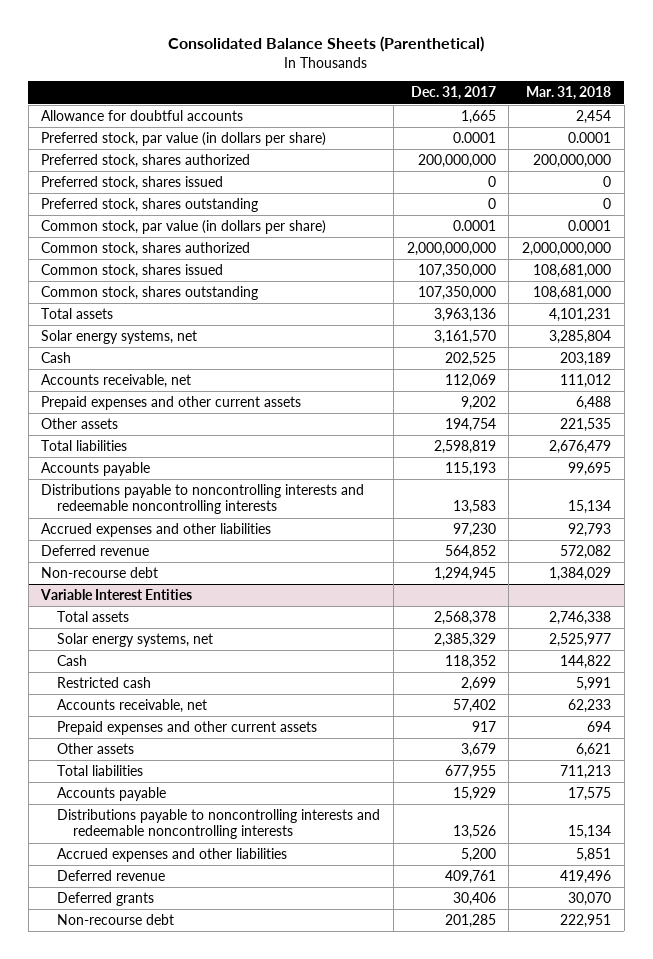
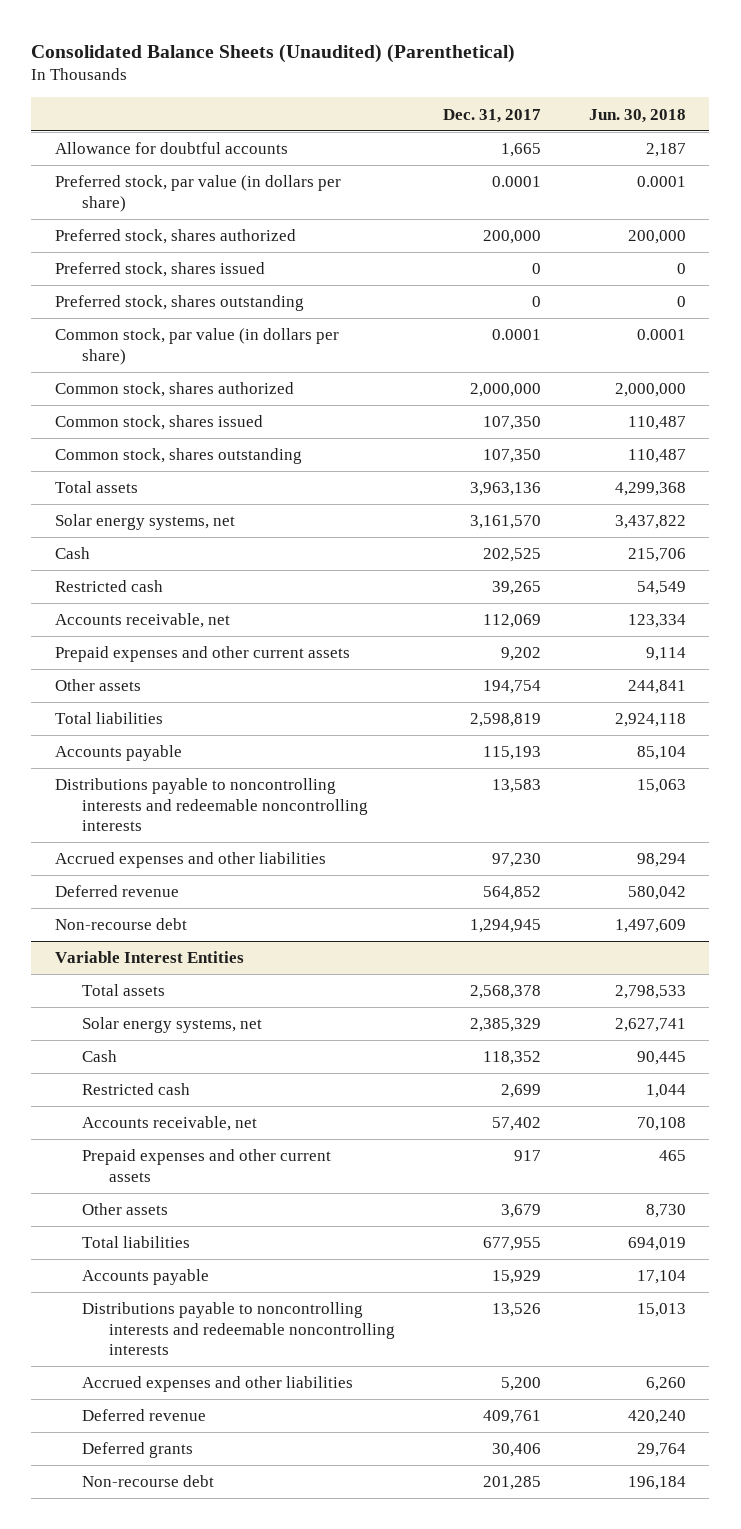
[168,36,485,53] Consolidated Balance Sheets (Parenthetical) -> [31,43,516,63] Consolidated Balance Sheets (Unaudited) (Parenthetical)
[526,86,612,101] Mar. 31, 2018 -> none
none -> [588,108,686,123] Jun. 30, 2018
[417,154,496,169] 200,000,000 -> [482,230,541,245] 200,000
[406,242,496,257] 2,000,000,000 -> [469,383,541,398] 2,000,000
[417,264,496,279] 107,350,000 -> [482,416,541,431] 107,350
[417,286,496,301] 107,350,000 -> [482,449,541,464] 107,350
none -> [55,580,164,593] Restricted cash

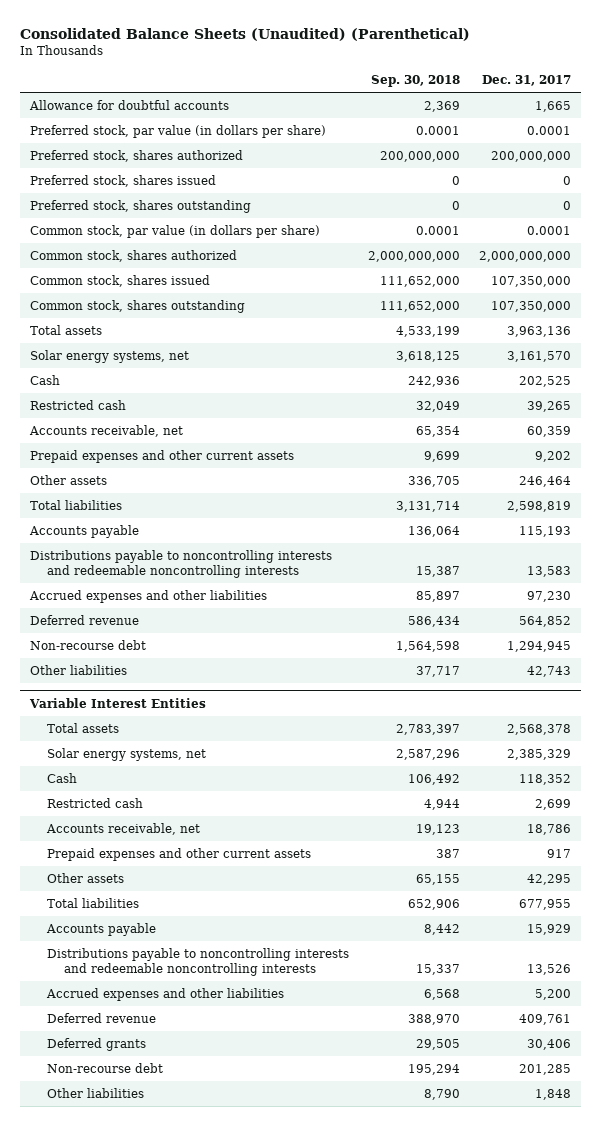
[588,108,686,123] Jun. 30, 2018 -> none
none -> [370,75,460,88] Sep. 30, 2018
[482,230,541,245] 200,000 -> [491,150,572,162] 200,000,000
[469,383,541,398] 2,000,000 -> [479,250,572,262] 2,000,000,000
[482,416,541,431] 107,350 -> [491,275,572,287] 107,350,000
[482,449,541,464] 107,350 -> [491,300,572,312] 107,350,000
[482,614,541,629] 112,069 -> [527,425,572,437] 60,359
[482,680,541,695] 194,754 -> [519,475,572,487] 246,464
none -> [29,664,127,675] Other liabilities
[491,1117,541,1132] 57,402 -> [527,823,572,835] 18,786
[500,1204,541,1219] 3,679 -> [527,873,572,885] 42,295
none -> [46,1087,144,1098] Other liabilities

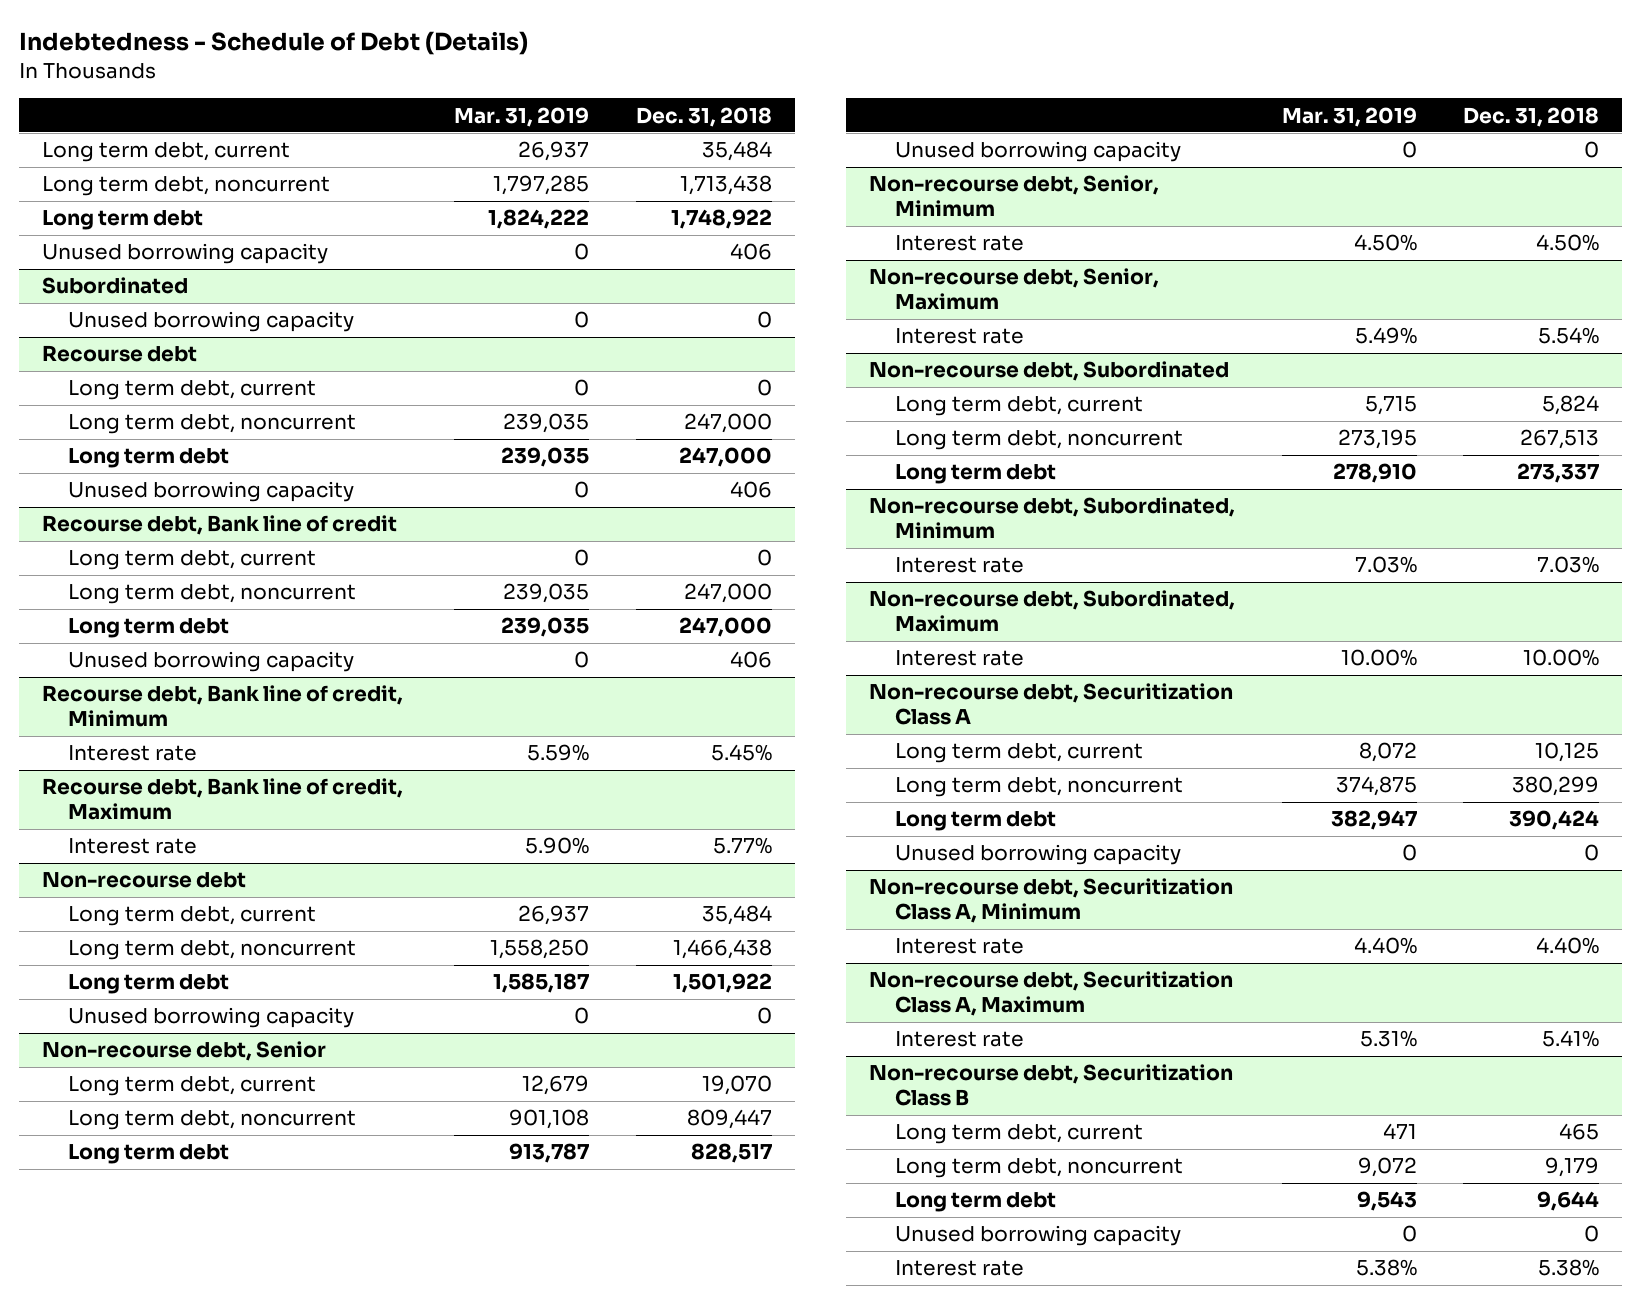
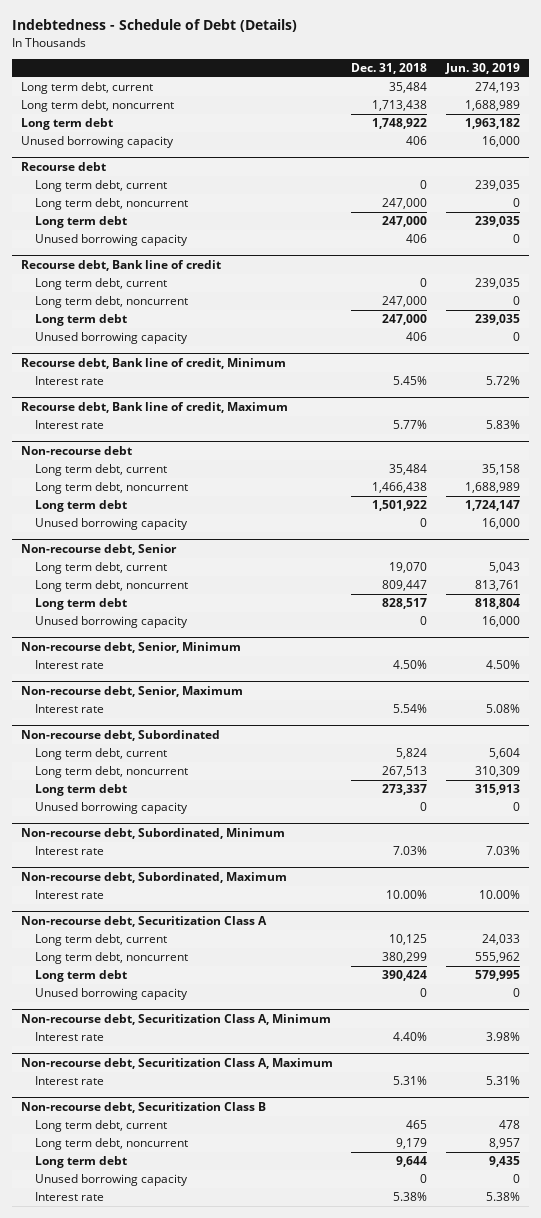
[454,106,590,127] Mar. 31, 2019 -> none
none -> [444,63,520,75] Jun. 30, 2019
[41,277,188,295] Subordinated -> none
[67,311,354,333] Unused borrowing capacity -> none
none -> [35,802,189,815] Unused borrowing capacity
[1542,1030,1600,1048] 5.41% -> [393,1076,428,1086] 5.31%

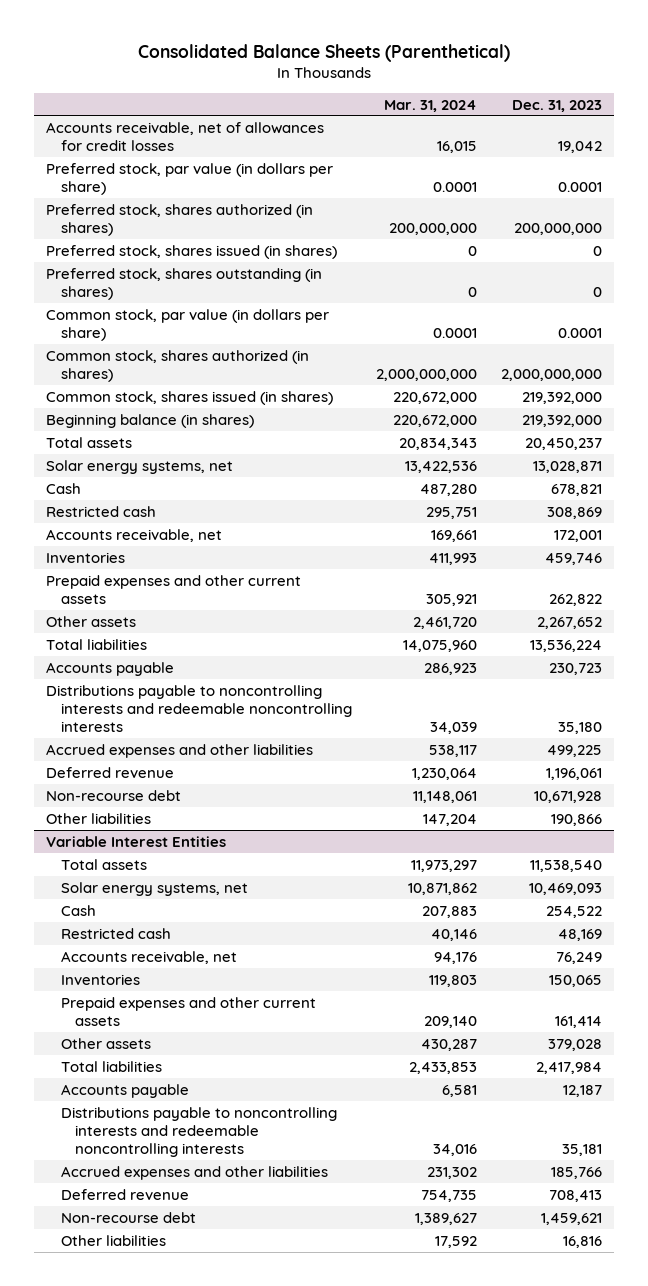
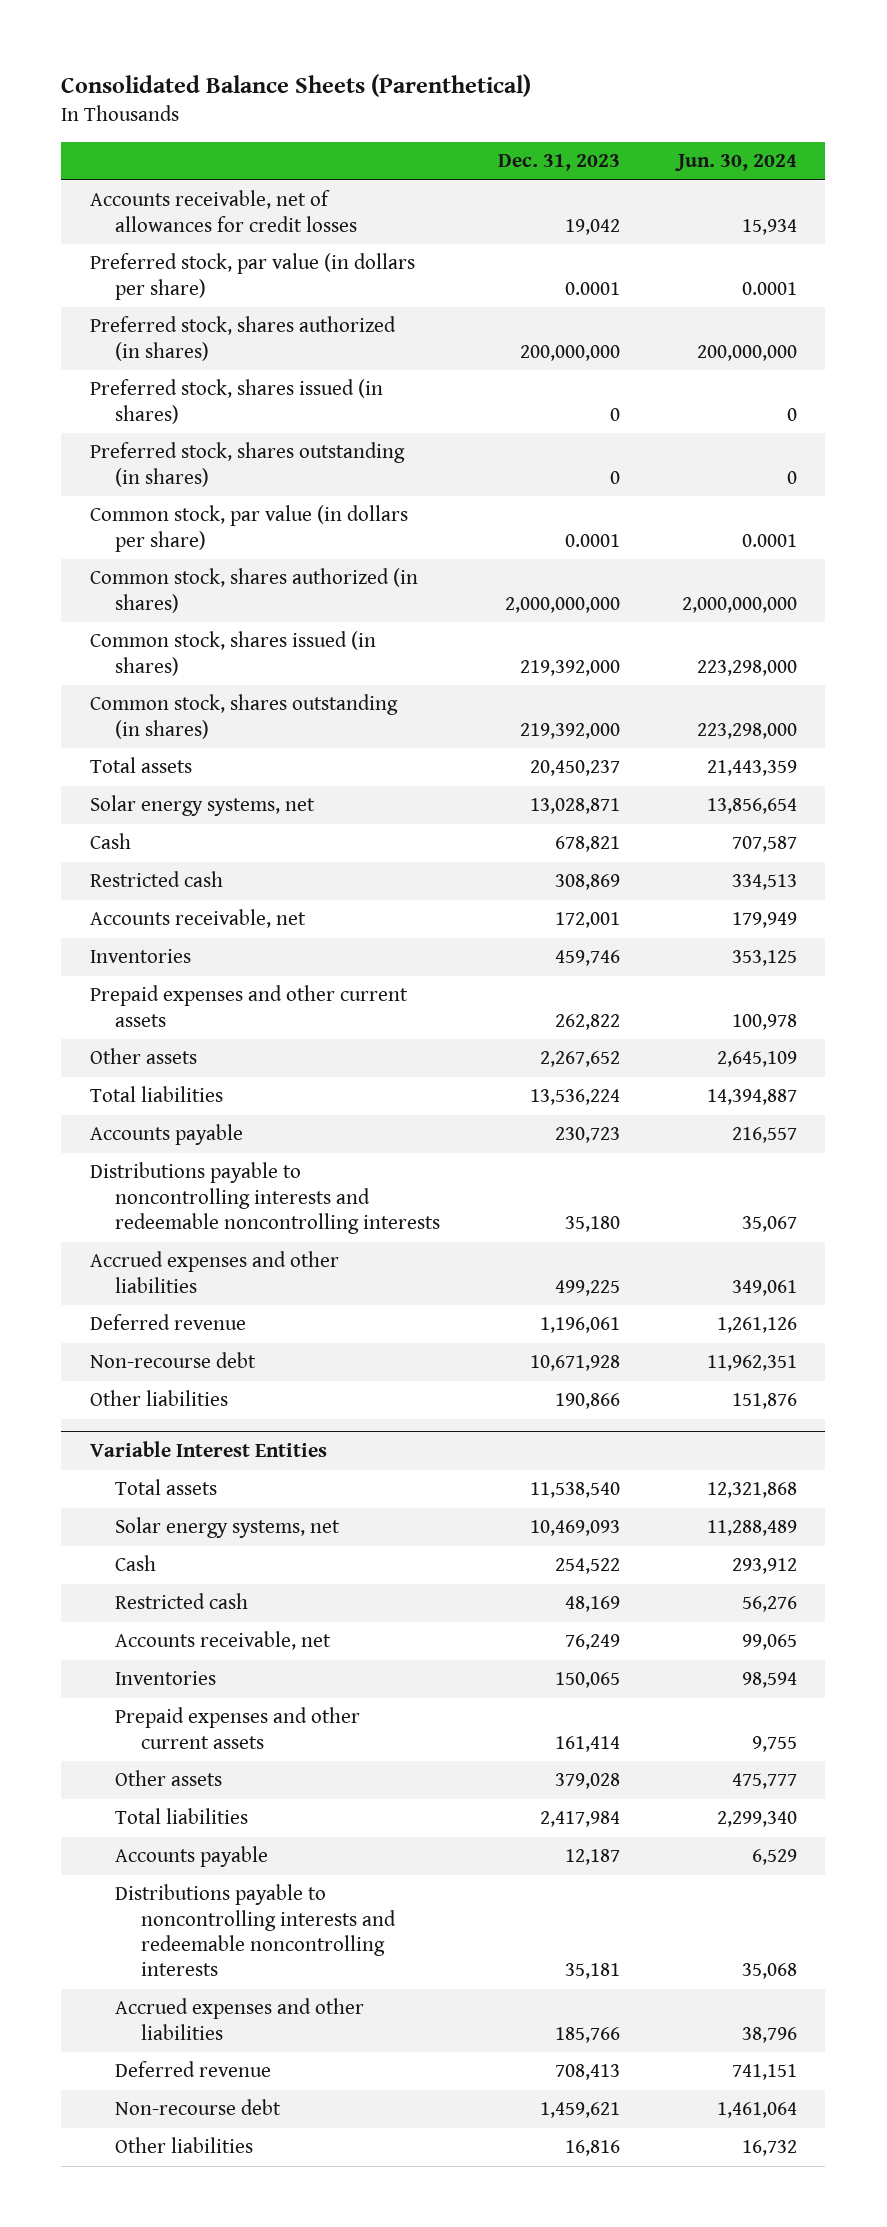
[383,99,477,112] Mar. 31, 2024 -> none
none -> [674,154,797,172] Jun. 30, 2024
[46,413,255,428] Beginning balance (in shares) -> [90,694,399,739] Common stock, shares outstanding (in shares)

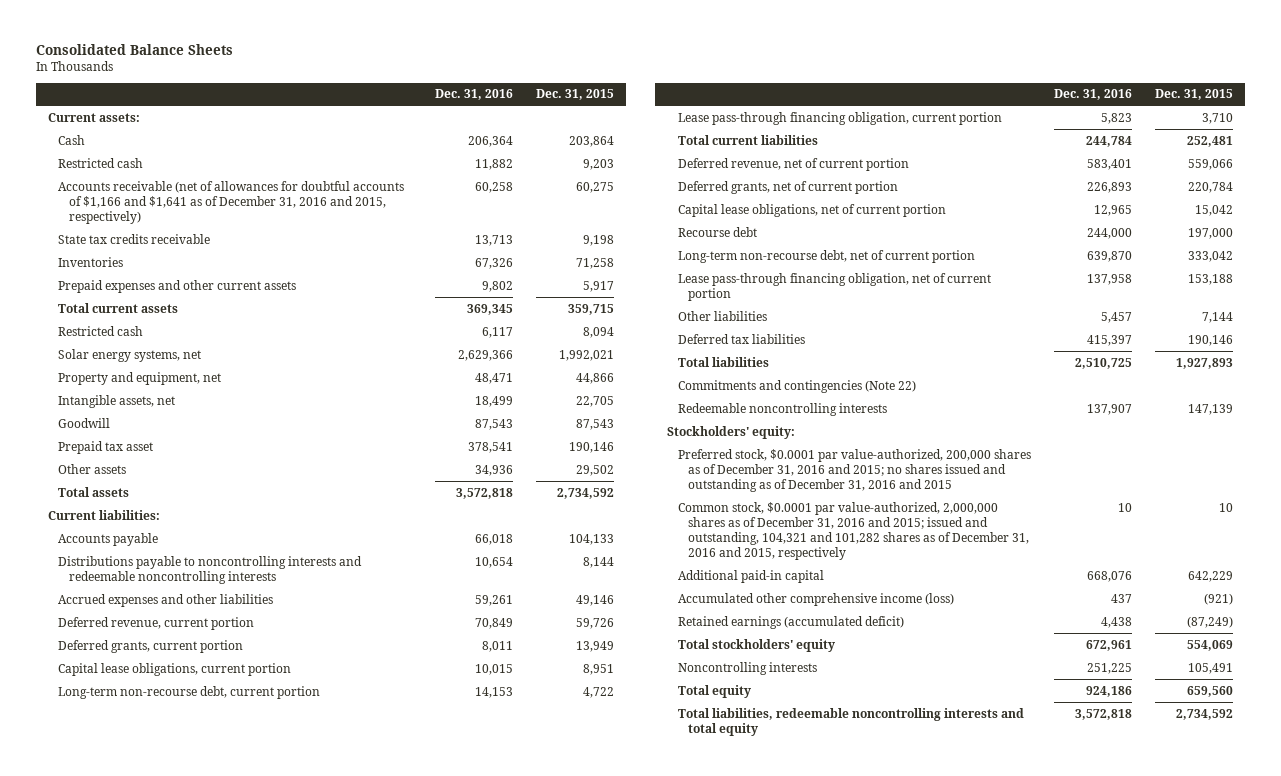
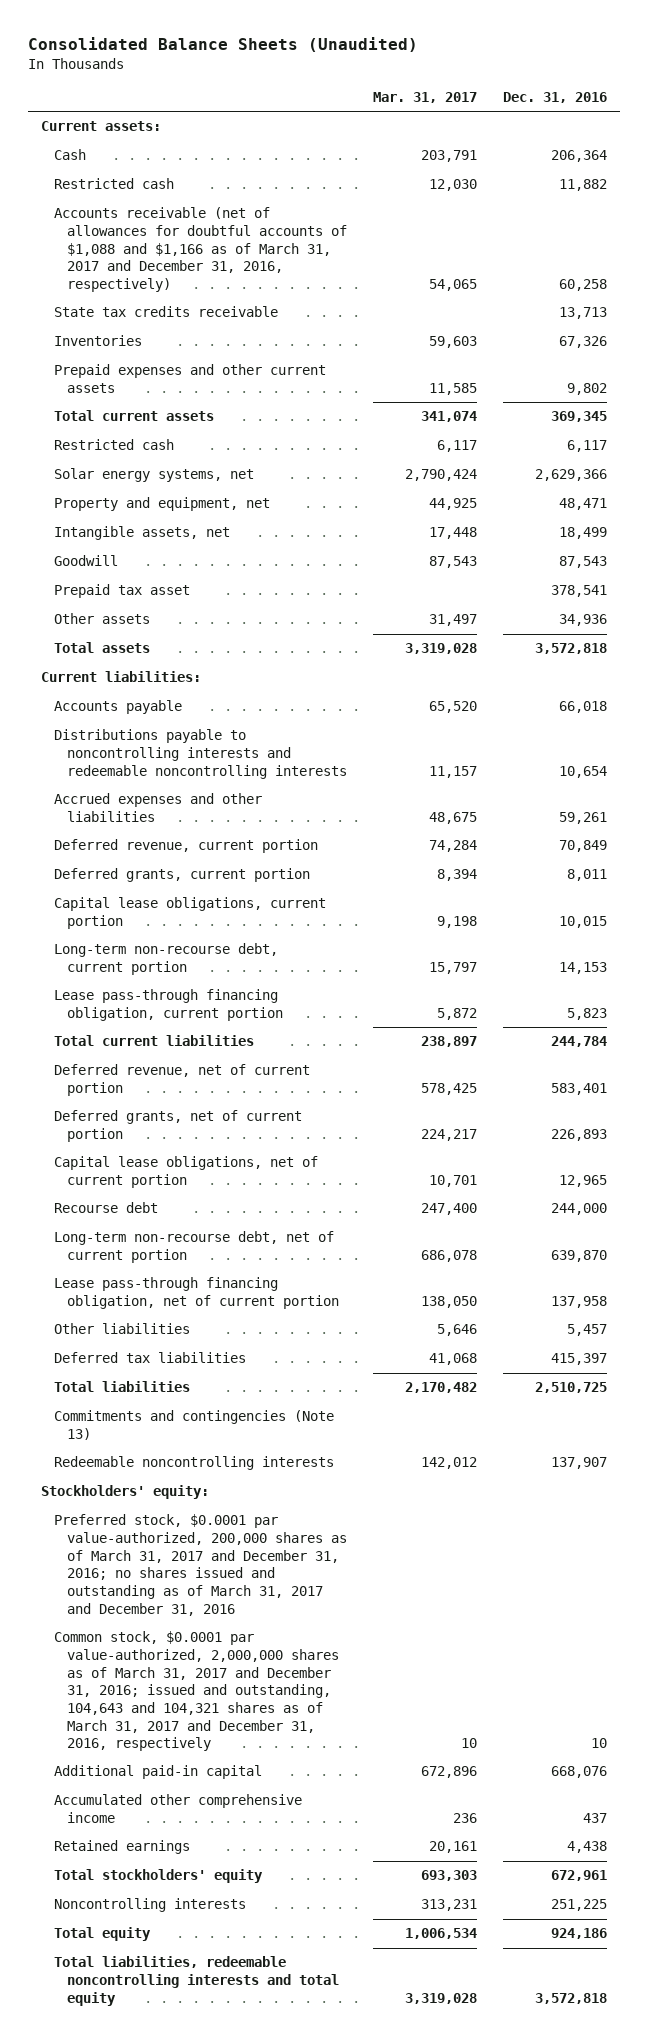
[36,43,234,55] Consolidated Balance Sheets -> [28,36,419,52] Consolidated Balance Sheets (Unaudited)
[536,89,615,101] Dec. 31, 2015 -> none
none -> [372,91,477,103] Mar. 31, 2017
[58,180,405,224] Accounts receivable (net of allowances for doubtful accounts of $1,166 and $1,641 as of December 31, 2016 and 2015, respectively) -> [53,207,348,292] Accounts receivable (net of allowances for doubtful accounts of $1,088 and $1,166 as of March 31, 2017 and December 31, 2016, respectively)
[677,379,916,393] Commitments and contingencies (Note 22) -> [53,1410,334,1441] Commitments and contingencies (Note 13)
[677,448,1031,492] Preferred stock, $0.0001 par value-authorized, 200,000 shares as of December 31, 2016 and 2015; no shares issued and outstanding as of December 31, 2016 and 2015 -> [53,1514,348,1616] Preferred stock, $0.0001 par value-authorized, 200,000 shares as of March 31, 2017 and December 31, 2016; no shares issued and outstanding as of March 31, 2017 and December 31, 2016
[677,501,1030,560] Common stock, $0.0001 par value-authorized, 2,000,000 shares as of December 31, 2016 and 2015; issued and outstanding, 104,321 and 101,282 shares as of December 31, 2016 and 2015, respectively -> [53,1631,340,1752] Common stock, $0.0001 par value-authorized, 2,000,000 shares as of March 31, 2017 and December 31, 2016; issued and outstanding, 104,643 and 104,321 shares as of March 31, 2017 and December 31, 2016, respectively
[677,592,954,606] Accumulated other comprehensive income (loss) -> [53,1794,302,1824] Accumulated other comprehensive income
[677,615,904,629] Retained earnings (accumulated deficit) -> [53,1840,190,1855] Retained earnings

